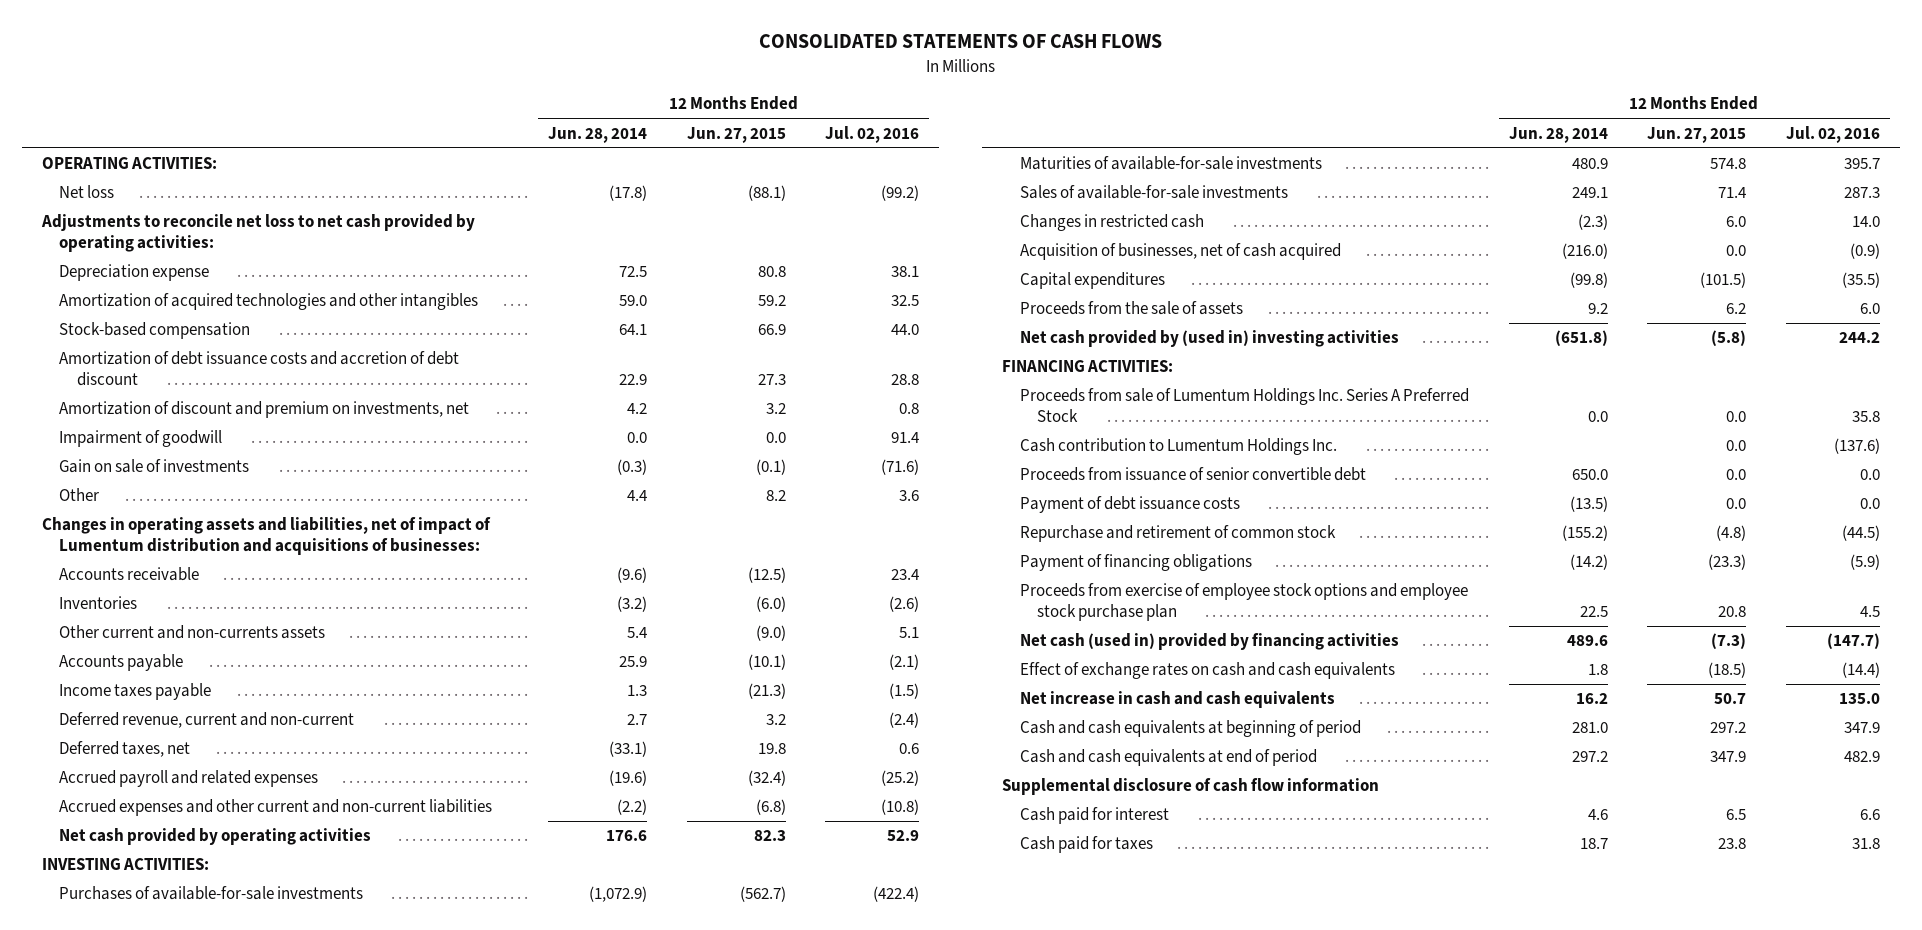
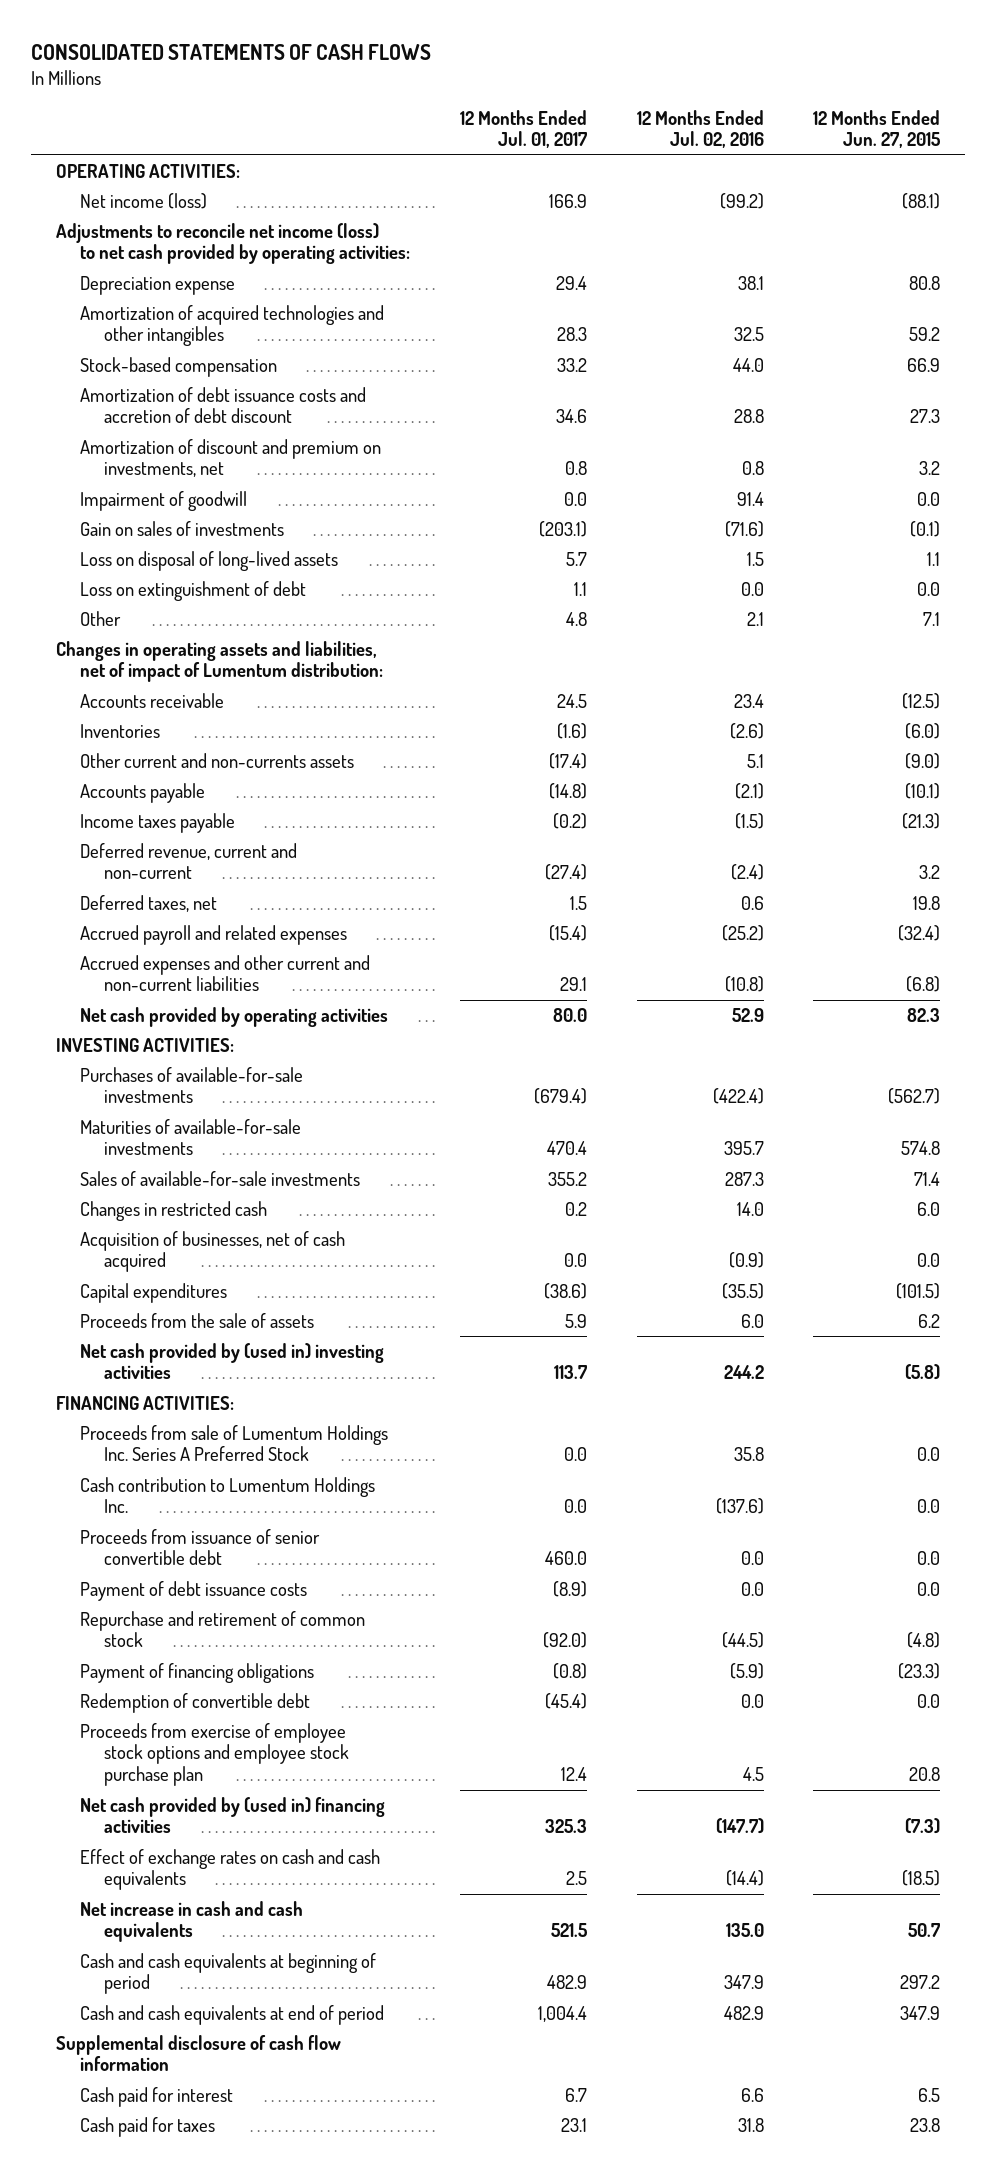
[547,126,647,143] Jun. 28, 2014 -> none
none -> [459,109,587,149] 12 Months Ended Jul. 01, 2017
[59,185,115,199] Net loss -> [80,192,208,209] Net income (loss)
[40,214,475,252] Adjustments to reconcile net loss to net cash provided by operating activities: -> [56,222,411,265] Adjustments to reconcile net income (loss) to net cash provided by operating activities:
[59,459,250,474] Gain on sale of investments -> [80,520,285,536] Gain on sales of investments
none -> [80,550,339,571] Loss on disposal of long-lived assets
none -> [80,580,307,601] Loss on extinguishment of debt
[765,490,786,502] 8.2 -> [923,611,941,626] 7.1
[899,490,920,502] 3.6 -> [746,611,764,626] 2.1
[41,517,491,555] Changes in operating assets and liabilities, net of impact of Lumentum distribution and acquisitions of businesses: -> [56,640,384,683] Changes in operating assets and liabilities, net of impact of Lumentum distribution:
none -> [80,1692,311,1713] Redemption of convertible debt
[1019,633,1399,651] Net cash (used in) provided by financing activities -> [80,1796,386,1834] Net cash provided by (used in) financing activities

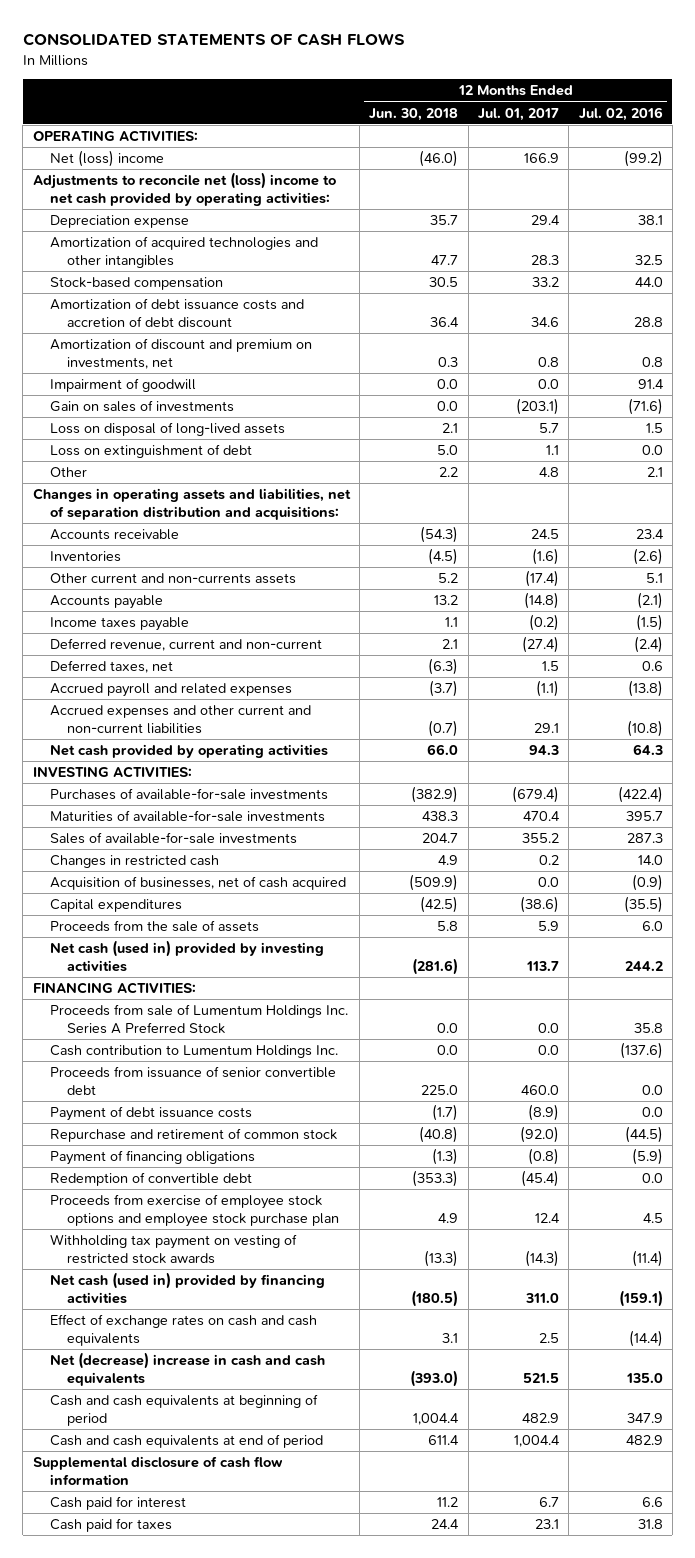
[813,109,941,149] 12 Months Ended Jun. 27, 2015 -> none
none -> [369,107,459,121] Jun. 30, 2018
[80,192,208,209] Net income (loss) -> [49,150,164,168] Net (loss) income
[56,222,411,265] Adjustments to reconcile net income (loss) to net cash provided by operating activities: -> [32,172,336,207] Adjustments to reconcile net (loss) income to net cash provided by operating activities:
[56,640,384,683] Changes in operating assets and liabilities, net of impact of Lumentum distribution: -> [32,488,351,521] Changes in operating assets and liabilities, net of separation distribution and acquisitions:
[548,924,587,941] (15.4) -> [535,680,559,698] (1.1)
[721,924,764,941] (25.2) -> [627,680,663,698] (13.8)
[552,1007,587,1022] 80.0 -> [528,745,559,756] 94.3
[731,1007,764,1022] 52.9 -> [632,744,663,756] 64.3
[80,1342,385,1380] Net cash provided by (used in) investing activities -> [49,940,324,973] Net cash (used in) provided by investing activities
none -> [49,1234,297,1265] Withholding tax payment on vesting of restricted stock awards
[80,1796,386,1834] Net cash provided by (used in) financing activities -> [49,1272,325,1305] Net cash (used in) provided by financing activities
[544,1819,587,1834] 325.3 -> [524,1293,559,1304] 311.0
[715,1818,764,1835] (147.7) -> [618,1290,663,1308] (159.1)
[80,1900,304,1943] Net increase in cash and cash equivalents -> [49,1352,325,1387] Net (decrease) increase in cash and cash equivalents

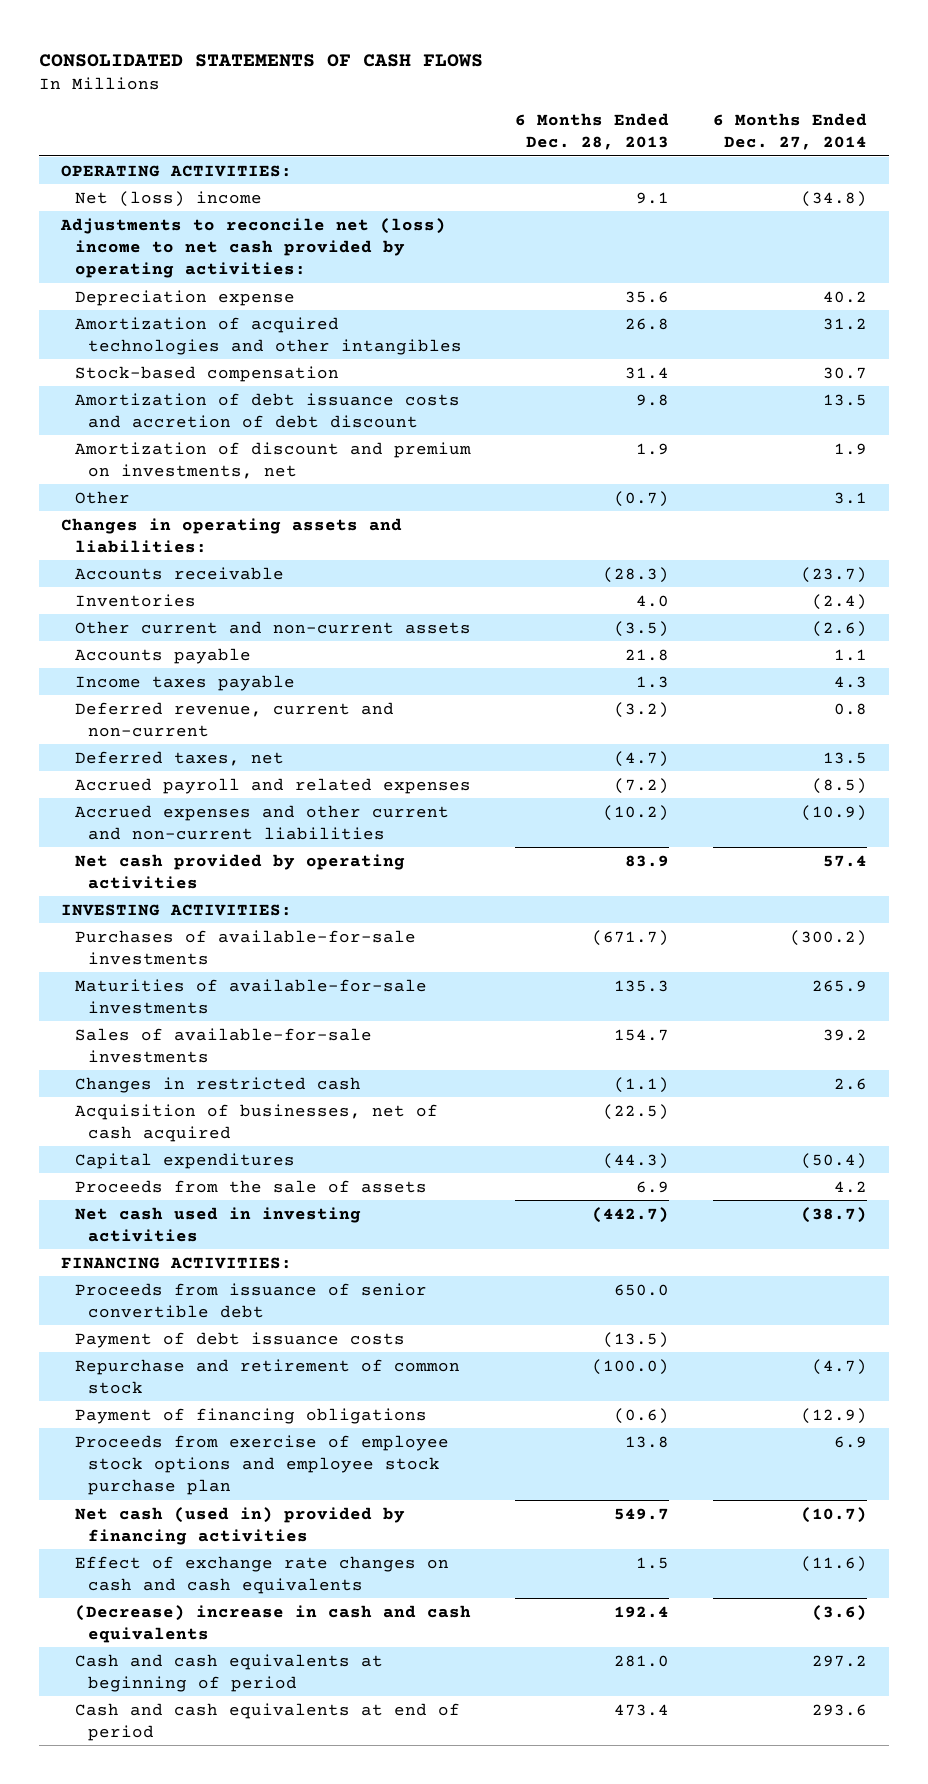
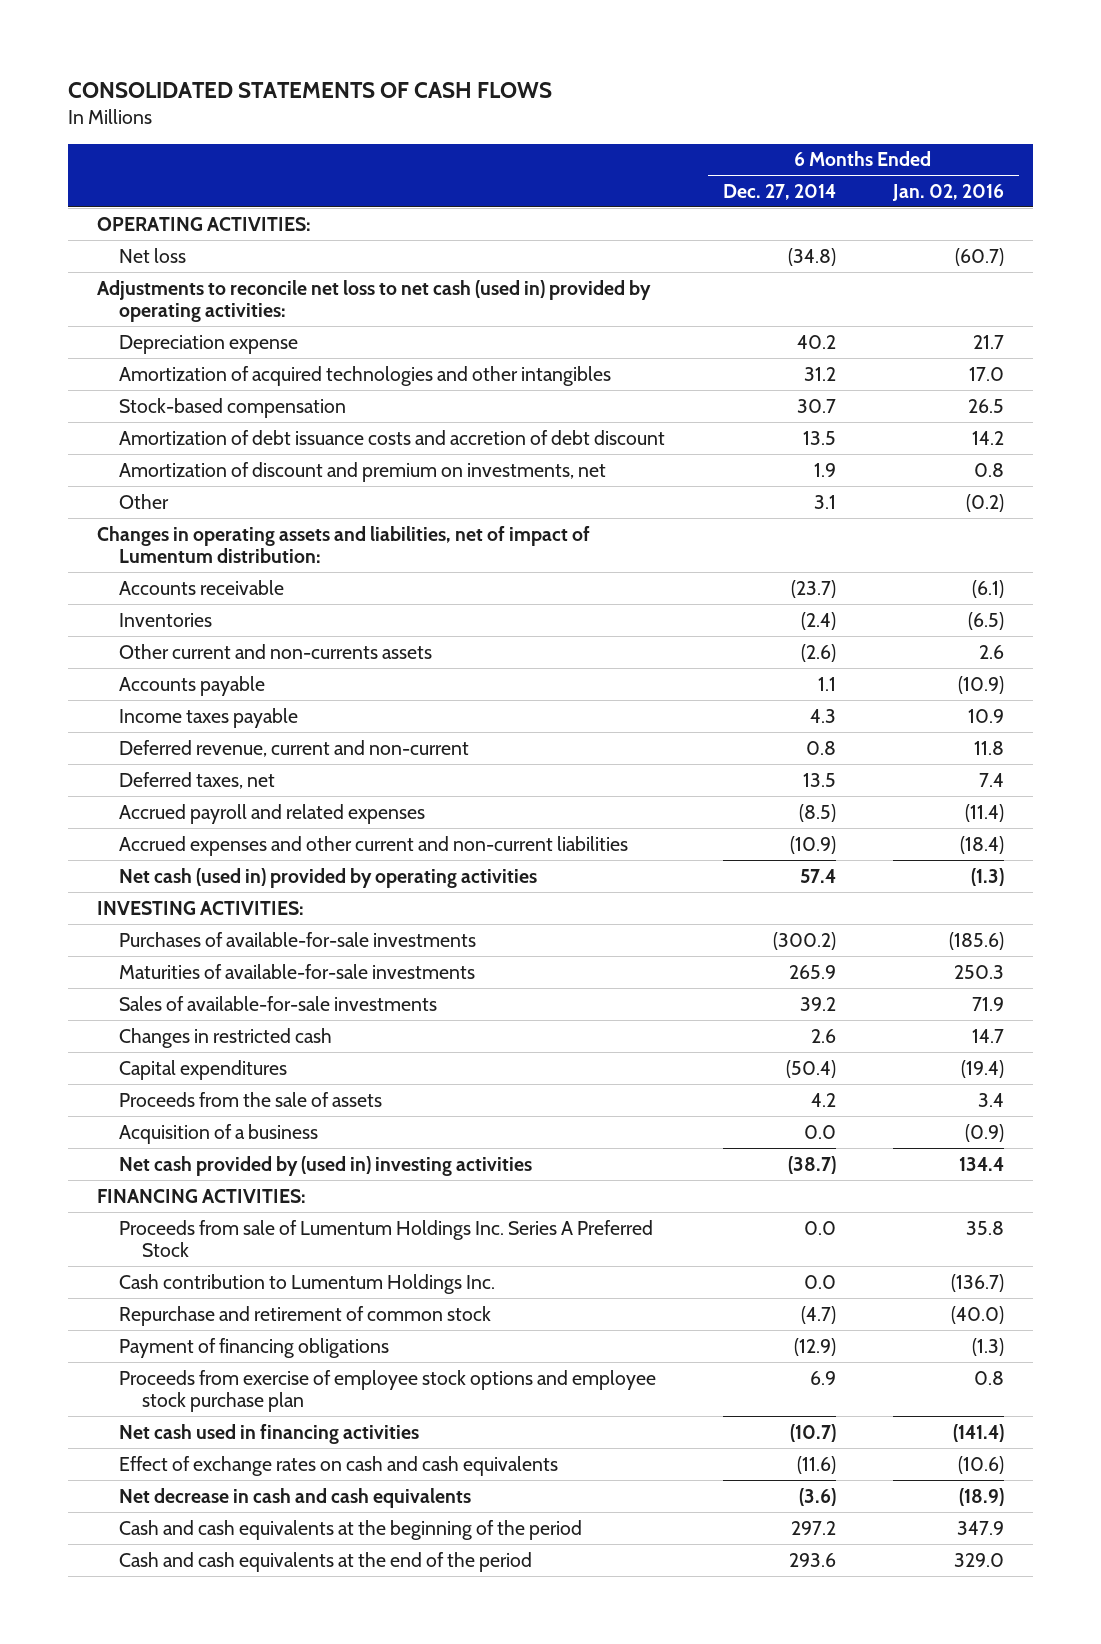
[514,112,669,151] 6 Months Ended Dec. 28, 2013 -> none
none -> [892,183,1005,201] Jan. 02, 2016
[74,190,262,207] Net (loss) income -> [119,247,187,263] Net loss
[59,217,446,279] Adjustments to reconcile net (loss) income to net cash provided by operating activities: -> [96,279,651,323] Adjustments to reconcile net loss to net cash (used in) provided by operating activities:
[60,517,402,553] Changes in operating assets and liabilities: -> [96,525,590,564] Changes in operating assets and liabilities, net of impact of Lumentum distribution:
[74,620,471,634] Other current and non-current assets -> [119,643,433,659] Other current and non-currents assets
[74,853,405,889] Net cash provided by operating activities -> [119,867,538,888] Net cash (used in) provided by operating activities
[74,1103,438,1142] Acquisition of businesses, net of cash acquired -> none
none -> [119,1123,319,1144] Acquisition of a business
[74,1206,361,1242] Net cash used in investing activities -> [119,1155,533,1176] Net cash provided by (used in) investing activities
[74,1282,427,1318] Proceeds from issuance of senior convertible debt -> none
[74,1331,405,1348] Payment of debt issuance costs -> none
none -> [119,1219,654,1258] Proceeds from sale of Lumentum Holdings Inc. Series A Preferred Stock
none -> [119,1273,496,1294] Cash contribution to Lumentum Holdings Inc.
[74,1506,405,1545] Net cash (used in) provided by financing activities -> [119,1423,420,1444] Net cash used in financing activities
[74,1555,449,1594] Effect of exchange rate changes on cash and cash equivalents -> [119,1455,559,1476] Effect of exchange rates on cash and cash equivalents
[74,1604,471,1643] (Decrease) increase in cash and cash equivalents -> [119,1487,472,1508] Net decrease in cash and cash equivalents
[74,1653,383,1692] Cash and cash equivalents at beginning of period -> [119,1519,583,1540] Cash and cash equivalents at the beginning of the period
[74,1702,460,1741] Cash and cash equivalents at end of period -> [119,1551,533,1572] Cash and cash equivalents at the end of the period

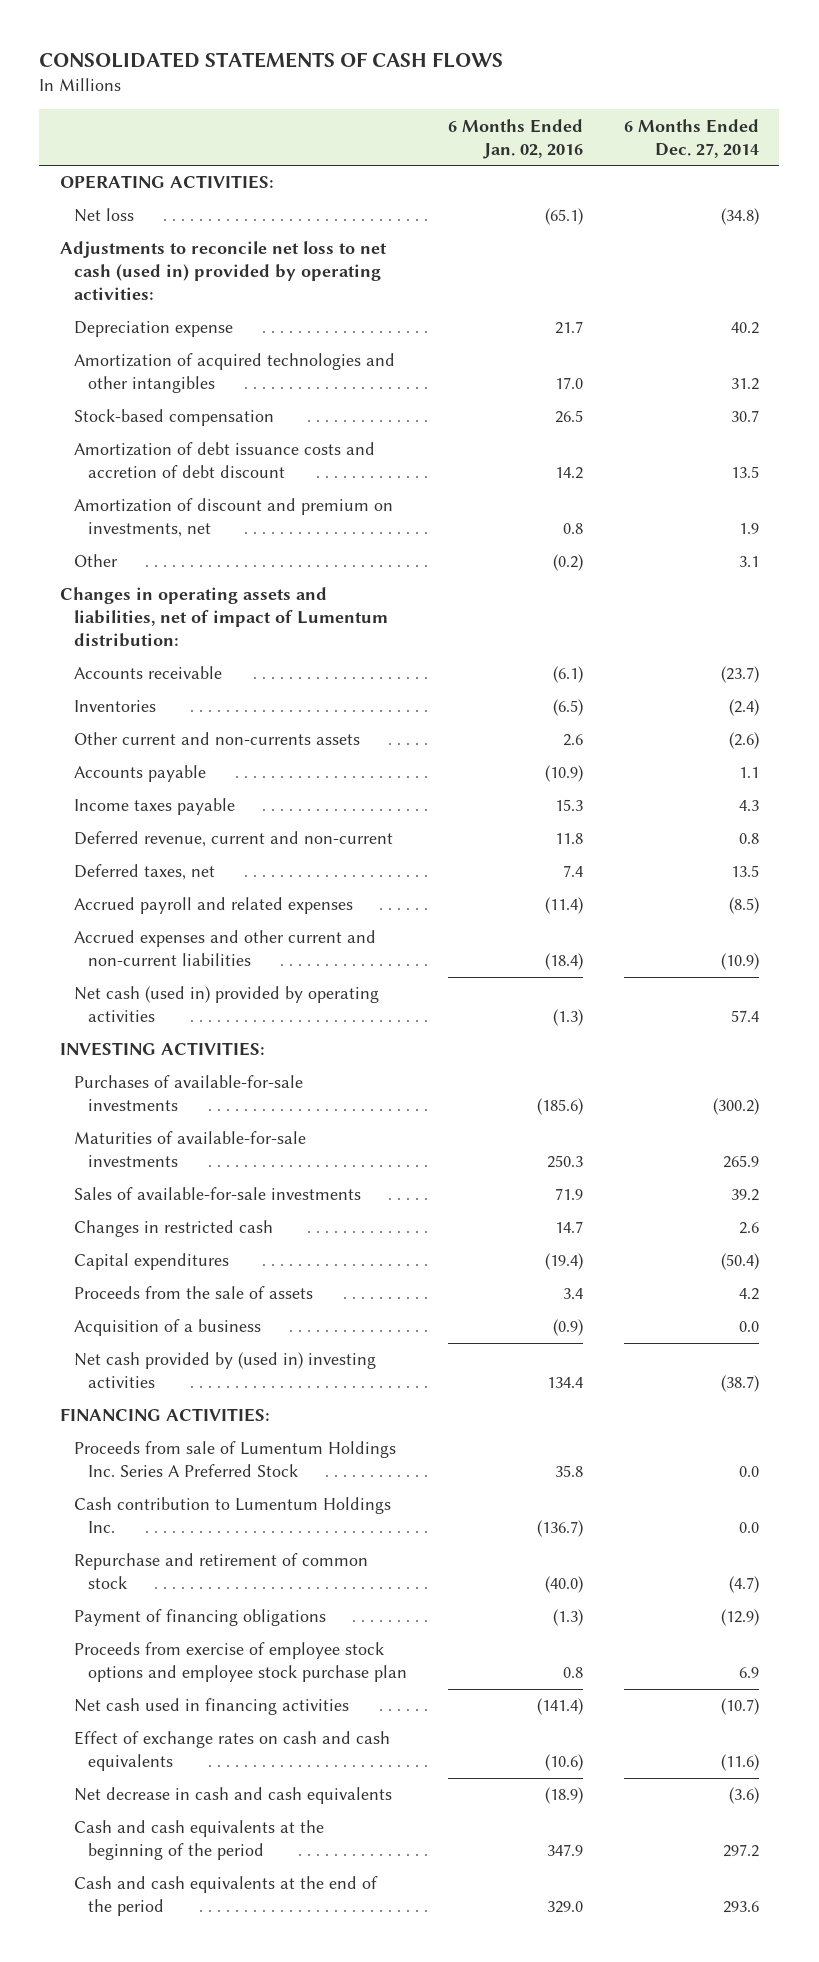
[955,247,1005,266] (60.7) -> [545,208,584,226] (65.1)
[968,708,1005,723] 10.9 -> [555,799,584,812] 15.3

